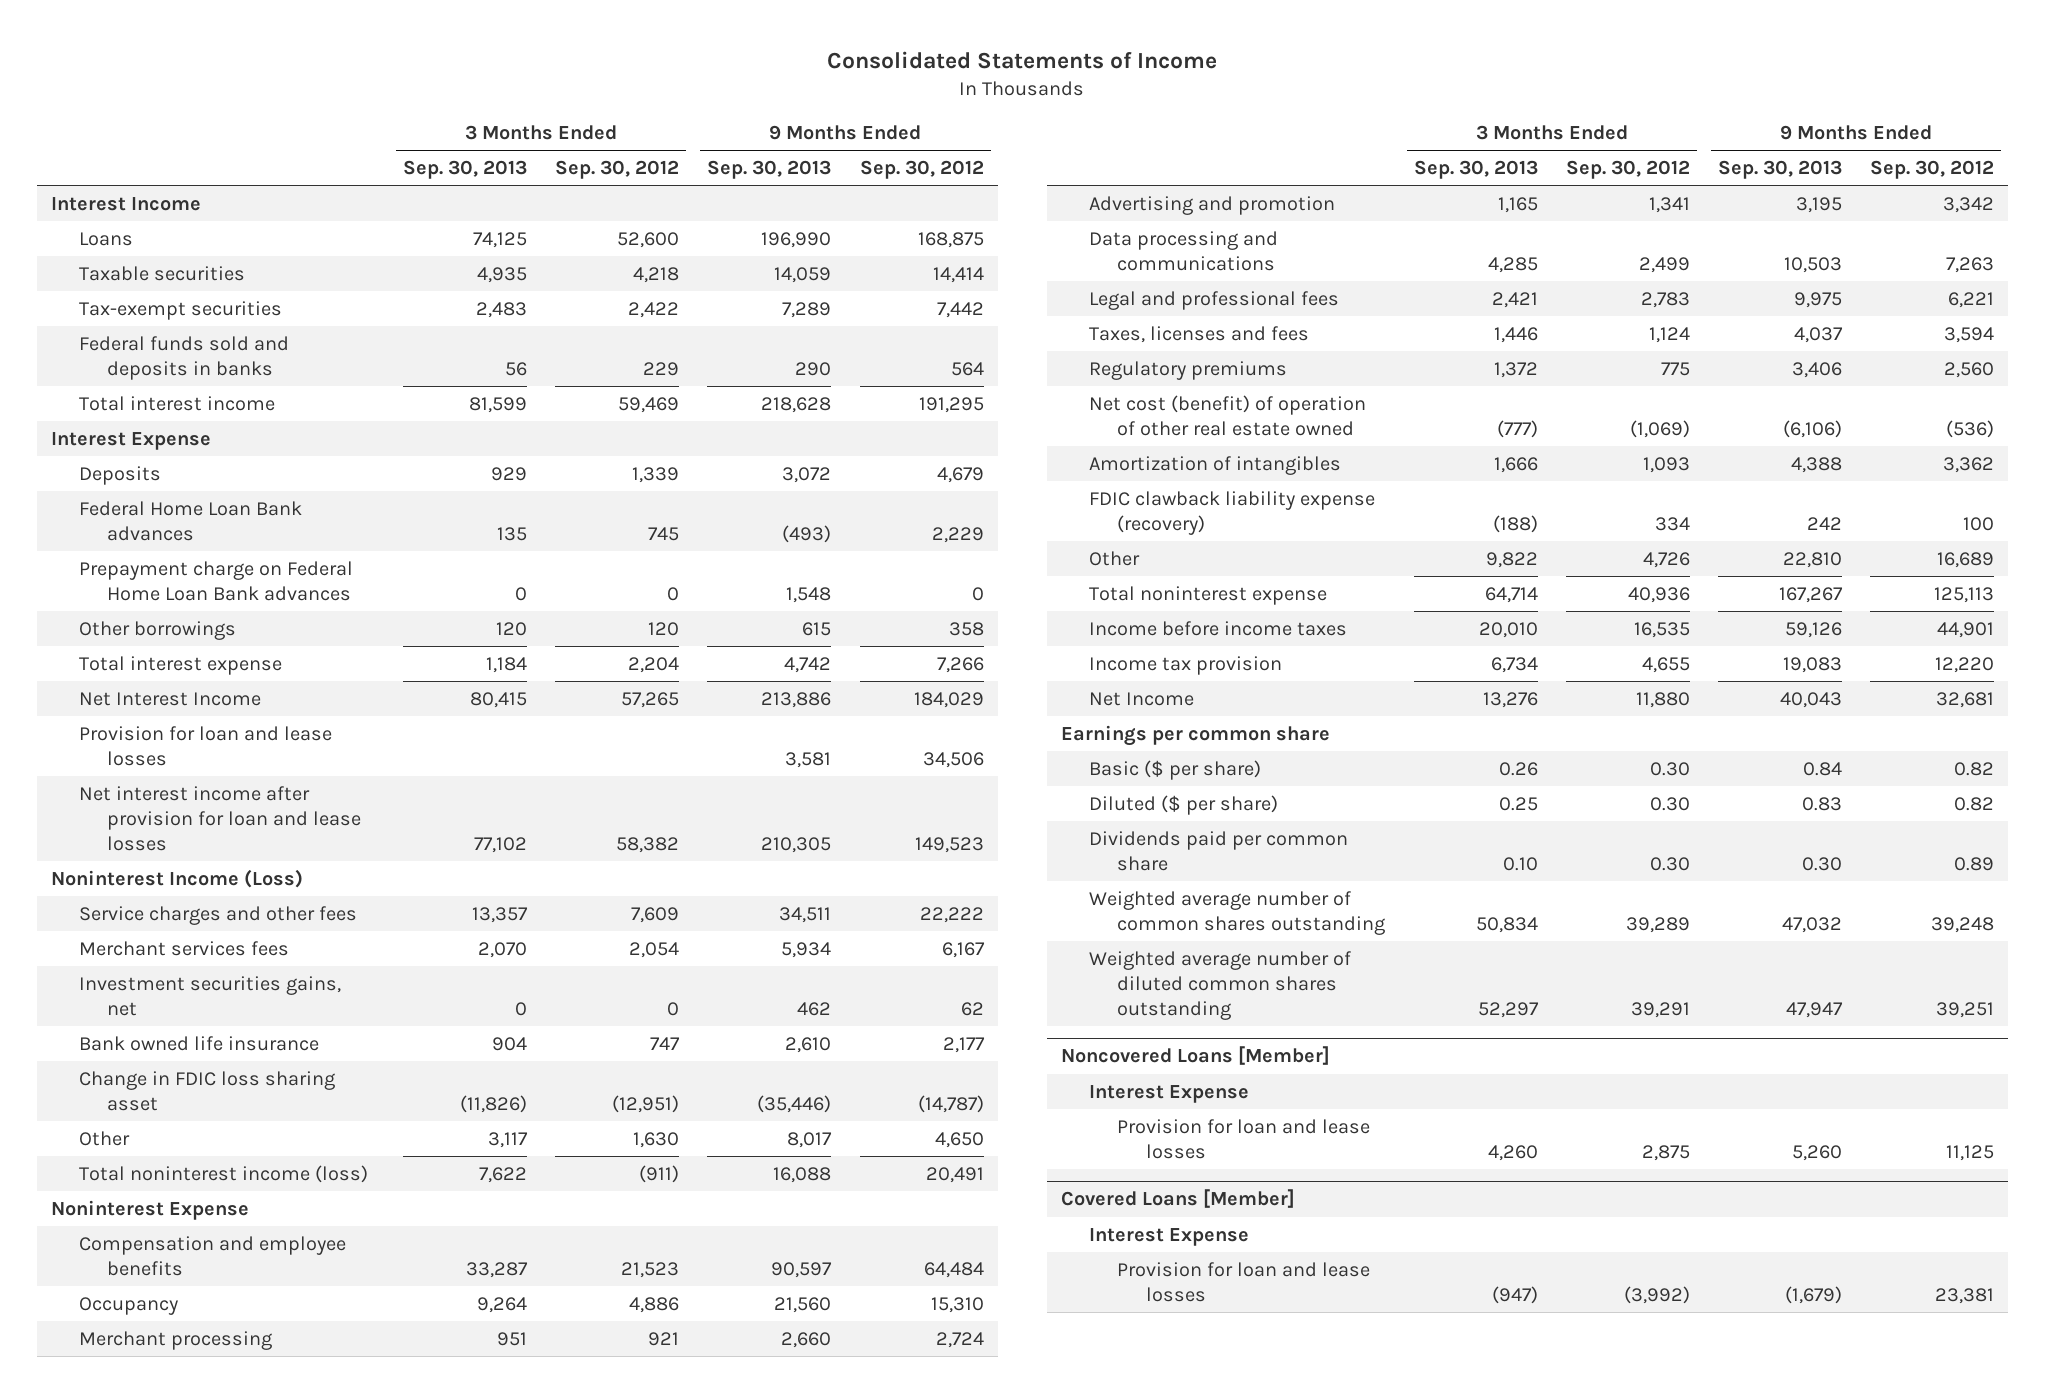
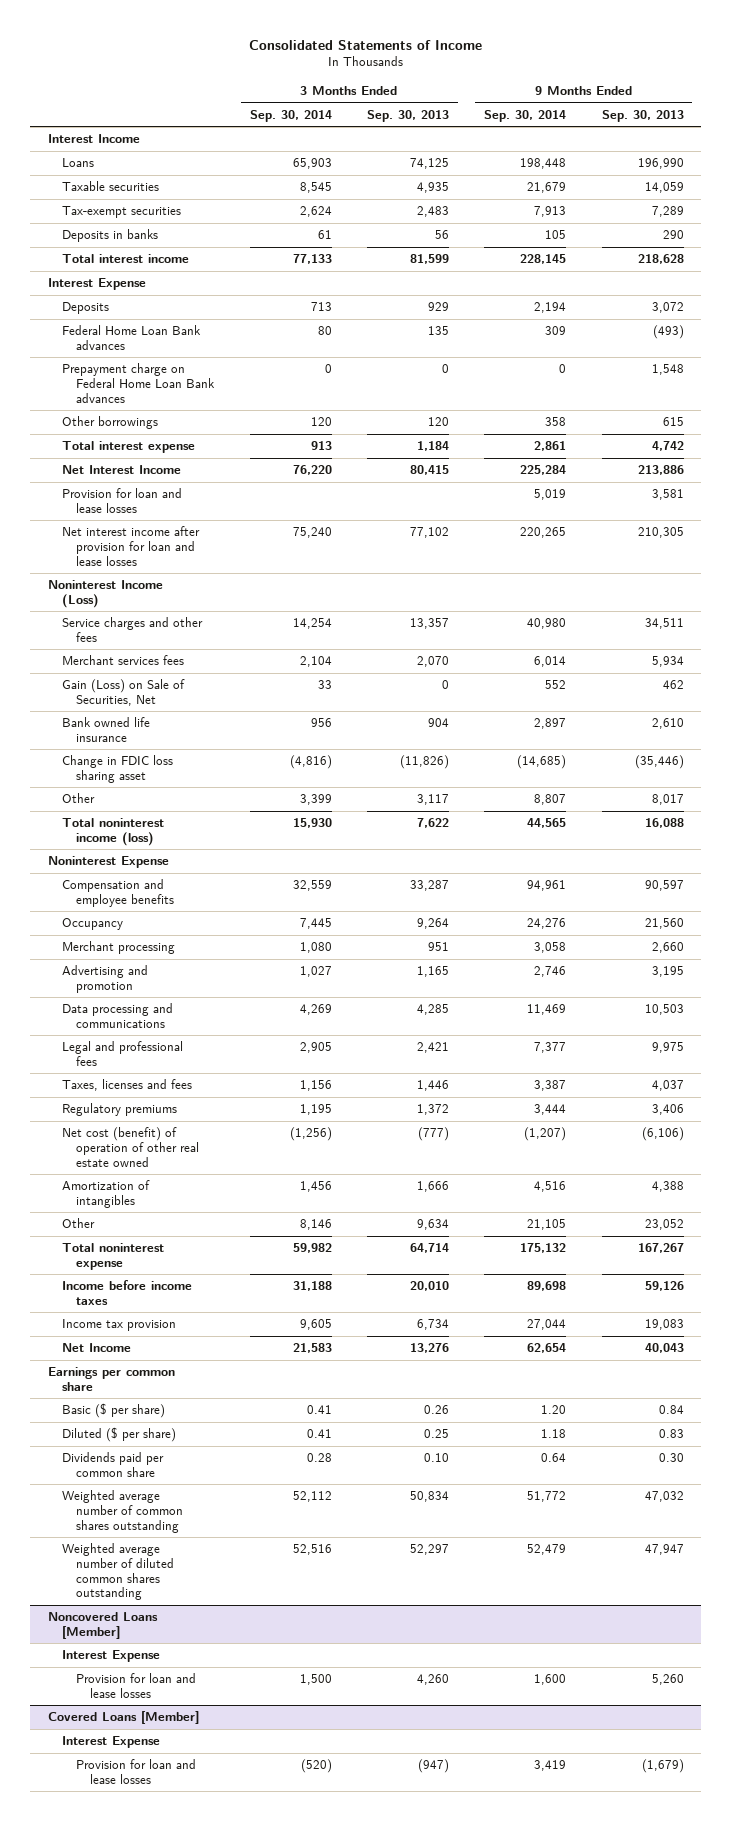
[555,160,680,180] Sep. 30, 2012 -> none
[859,160,984,180] Sep. 30, 2012 -> none
none -> [249,109,332,122] Sep. 30, 2014
none -> [484,109,567,122] Sep. 30, 2014
[79,335,290,380] Federal funds sold and deposits in banks -> [62,229,159,243] Deposits in banks
[79,975,342,1016] Investment securities gains, net -> [62,679,186,706] Gain (Loss) on Sale of Securities, Net
[1089,490,1376,535] FDIC clawback liability expense (recovery) -> none
[1485,551,1538,568] 9,822 -> [416,1219,449,1231] 9,634
[1782,551,1842,568] 22,810 -> [644,1219,684,1231] 23,052

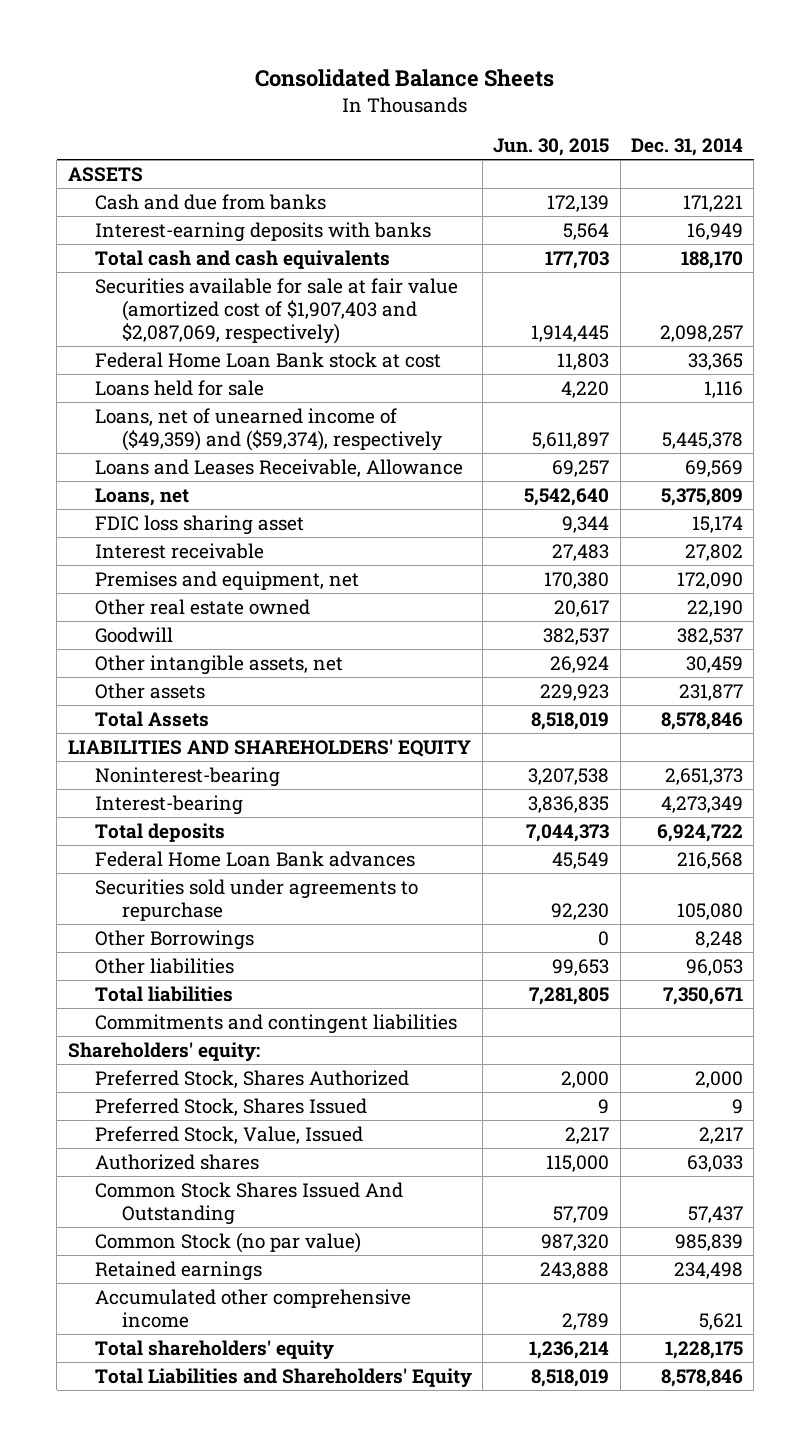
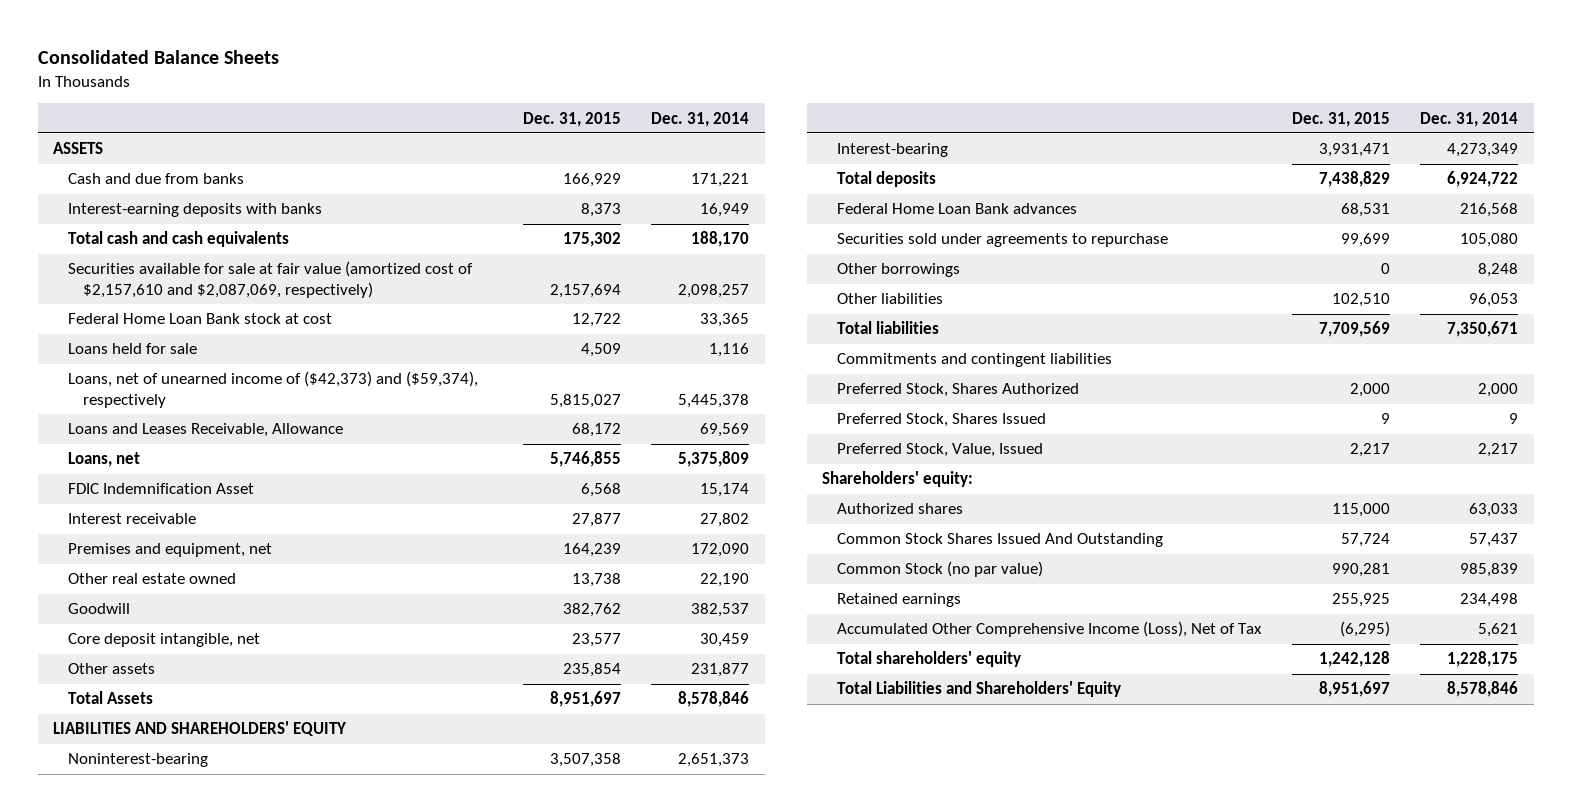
[493,138,610,157] Jun. 30, 2015 -> none
none -> [522,111,621,127] Dec. 31, 2015
[94,277,458,344] Securities available for sale at fair value (amortized cost of $1,907,403 and $2,087,069, respectively) -> [68,261,474,298] Securities available for sale at fair value (amortized cost of $2,157,610 and $2,087,069, respectively)
[94,407,442,451] Loans, net of unearned income of ($49,359) and ($59,374), respectively -> [68,371,479,408] Loans, net of unearned income of ($42,373) and ($59,374), respectively
[94,514,304,535] FDIC loss sharing asset -> [68,483,255,495] FDIC Indemnification Asset
[94,654,343,675] Other intangible assets, net -> [68,633,261,648] Core deposit intangible, net
[94,929,254,950] Other Borrowings -> [837,263,961,278] Other borrowings
[67,1041,260,1062] Shareholders' equity: -> [822,471,974,488] Shareholders' equity:
[94,1288,411,1328] Accumulated other comprehensive income -> [837,621,1263,638] Accumulated Other Comprehensive Income (Loss), Net of Tax

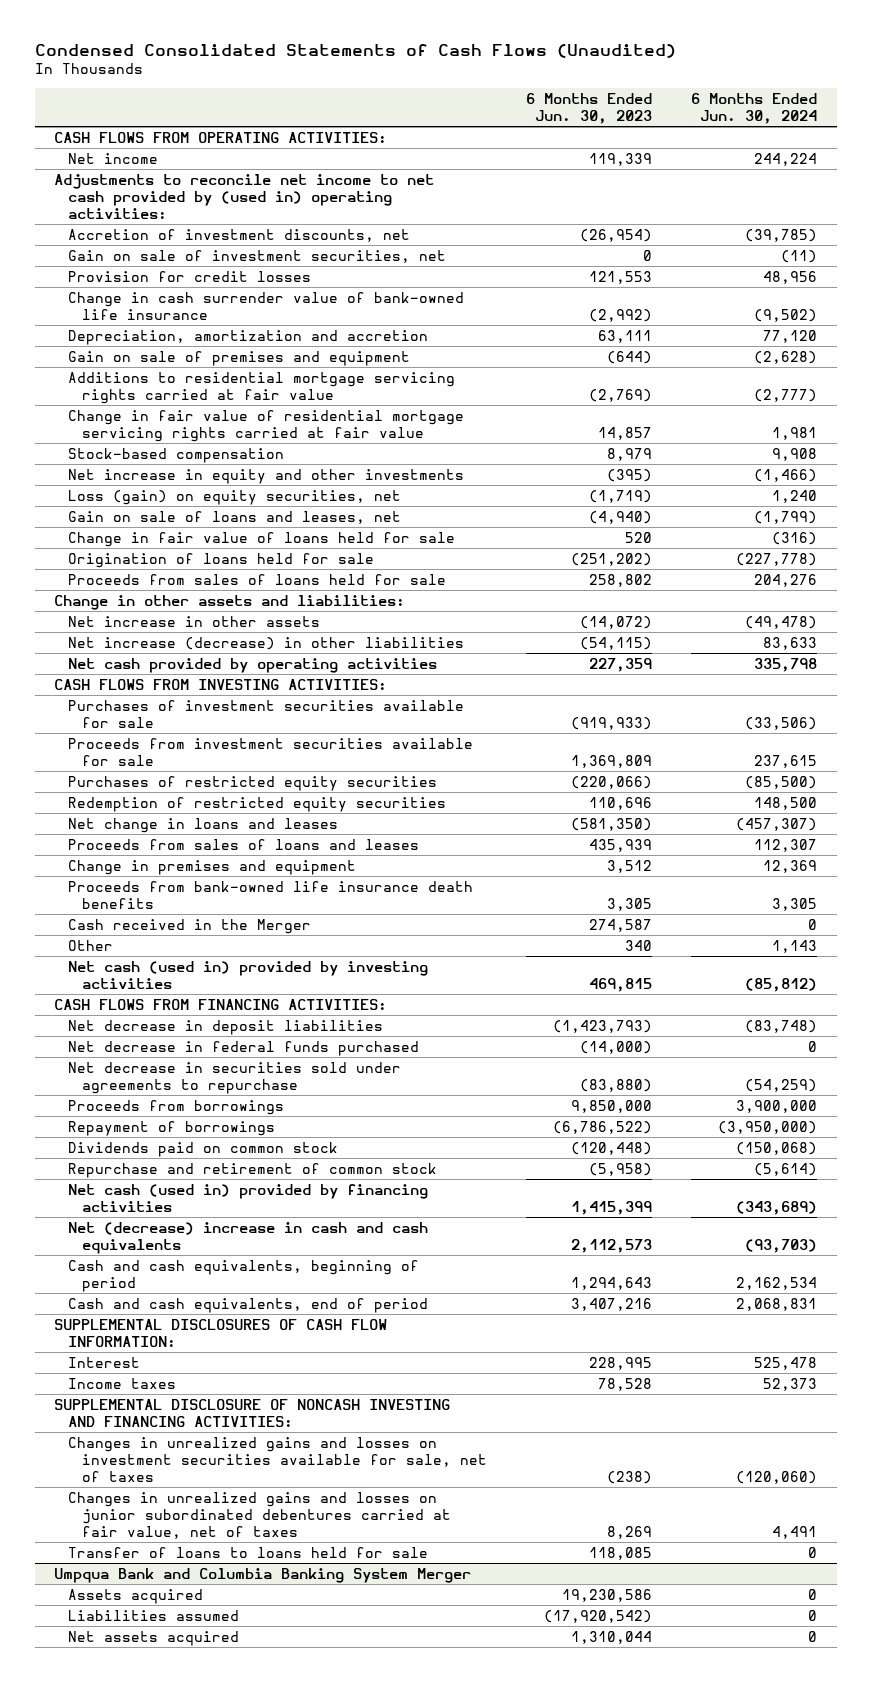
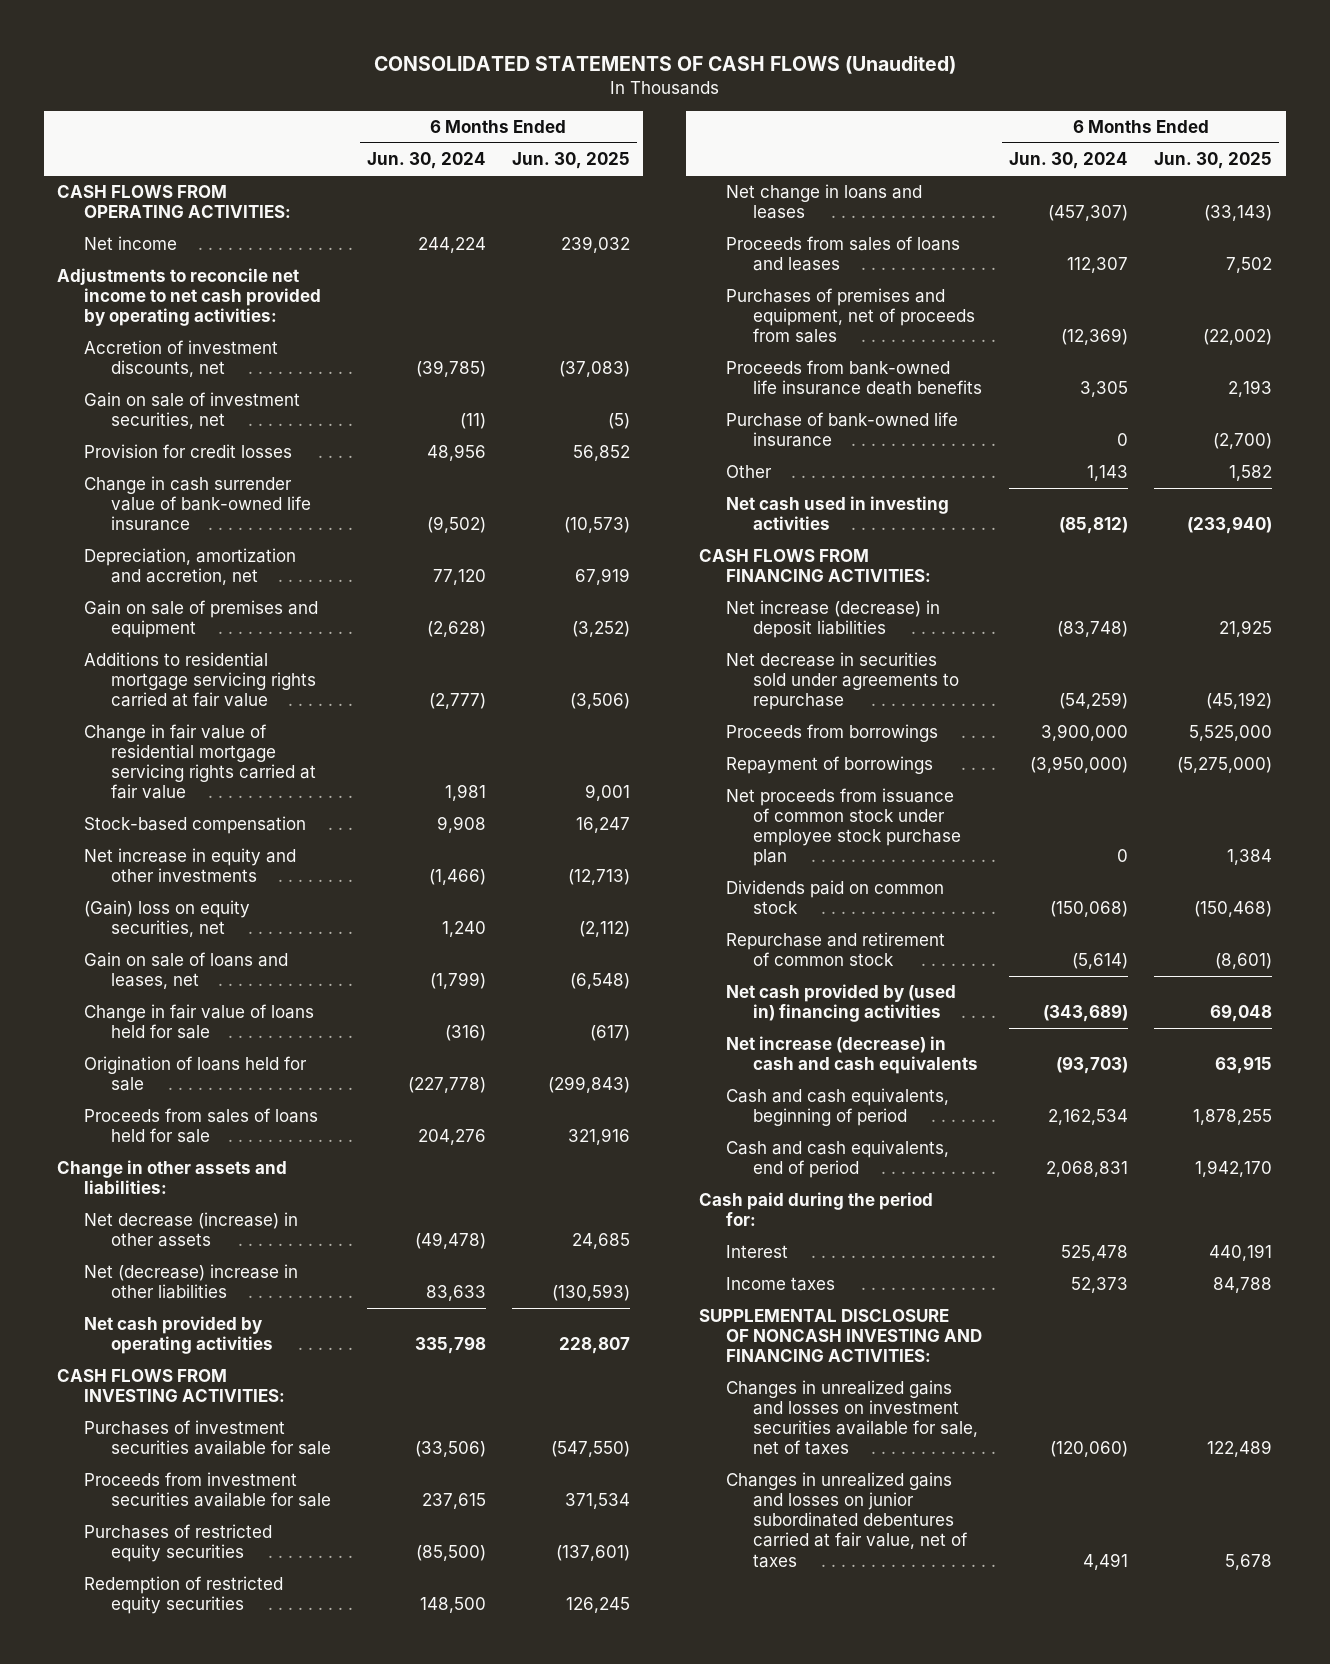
[34,43,676,58] Condensed Consolidated Statements of Cash Flows (Unaudited) -> [373,55,956,74] CONSOLIDATED STATEMENTS OF CASH FLOWS (Unaudited)
[526,92,653,124] 6 Months Ended Jun. 30, 2023 -> none
none -> [512,152,631,170] Jun. 30, 2025
[54,173,435,219] Adjustments to reconcile net income to net cash provided by (used in) operating activities: -> [57,268,322,327] Adjustments to reconcile net income to net cash provided by operating activities:
[68,329,429,345] Depreciation, amortization and accretion -> [84,548,297,586] Depreciation, amortization and accretion, net
[68,489,402,505] Loss (gain) on equity securities, net -> [84,900,251,938] (Gain) loss on equity securities, net
[68,615,321,627] Net increase in other assets -> [84,1212,299,1248] Net decrease (increase) in other assets
[68,636,465,650] Net increase (decrease) in other liabilities -> [84,1264,299,1300] Net (decrease) increase in other liabilities
[68,859,357,875] Change in premises and equipment -> none
none -> [726,288,976,344] Purchases of premises and equipment, net of proceeds from sales
[68,918,312,934] Cash received in the Merger -> none
none -> [726,412,959,448] Purchase of bank-owned life insurance
[68,960,429,989] Net cash (used in) provided by investing activities -> [726,496,950,531] Net cash used in investing activities
[68,1040,420,1056] Net decrease in federal funds purchased -> none
[68,1019,384,1035] Net decrease in deposit liabilities -> [726,600,941,639] Net increase (decrease) in deposit liabilities
none -> [726,788,962,867] Net proceeds from issuance of common stock under employee stock purchase plan
[68,1183,429,1212] Net cash (used in) provided by financing activities -> [726,984,957,1023] Net cash provided by (used in) financing activities
[68,1221,429,1254] Net (decrease) increase in cash and cash equivalents -> [726,1036,979,1075] Net increase (decrease) in cash and cash equivalents
[54,1318,388,1347] SUPPLEMENTAL DISCLOSURES OF CASH FLOW INFORMATION: -> none
none -> [699,1192,934,1227] Cash paid during the period for:
[68,1546,429,1558] Transfer of loans to loans held for sale -> none
[54,1567,472,1583] Umpqua Bank and Columbia Banking System Merger -> none
[68,1588,204,1604] Assets acquired -> none
[68,1609,240,1621] Liabilities assumed -> none
[68,1630,240,1646] Net assets acquired -> none

